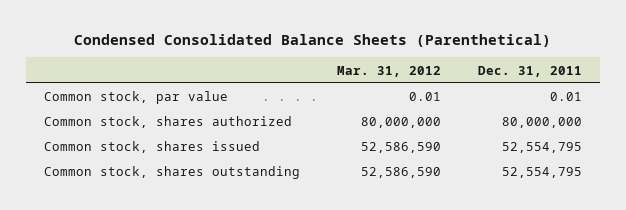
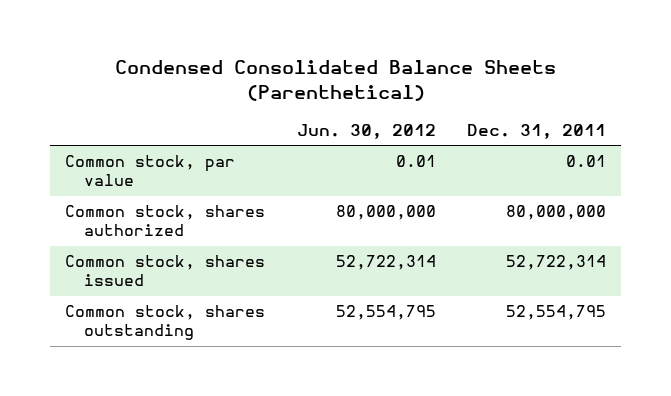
[336,65,441,77] Mar. 31, 2012 -> none
none -> [296,123,436,139] Jun. 30, 2012
[501,142,582,154] 52,554,795 -> [505,255,606,271] 52,722,314

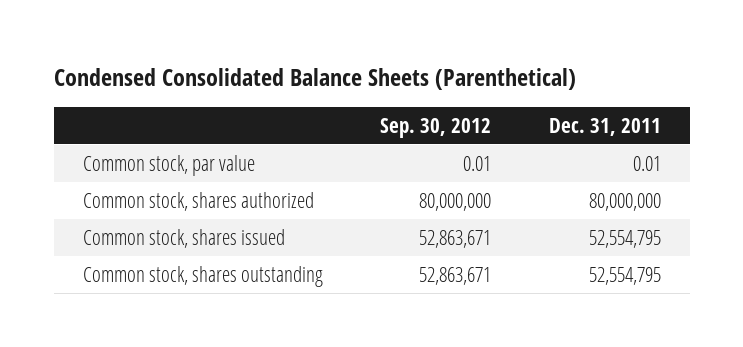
[296,123,436,139] Jun. 30, 2012 -> none
none -> [380,117,492,138] Sep. 30, 2012
[505,255,606,271] 52,722,314 -> [588,229,661,248] 52,554,795

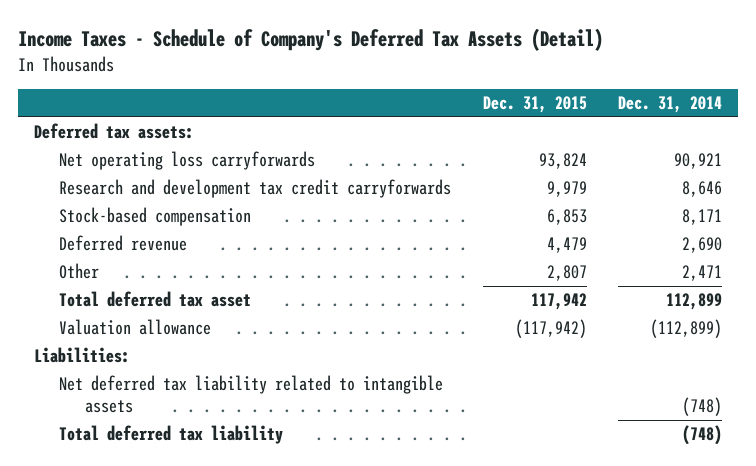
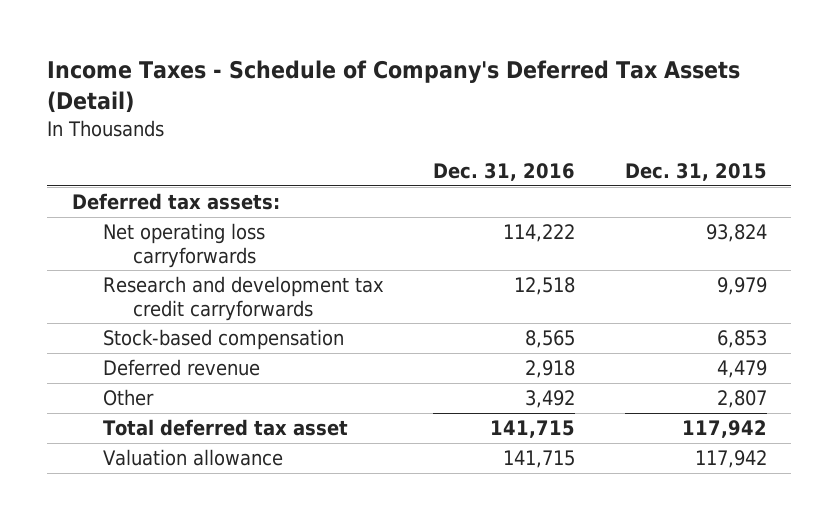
[617,96,722,114] Dec. 31, 2014 -> none
none -> [433,163,576,182] Dec. 31, 2016
[33,347,130,364] Liabilities: -> none
[59,375,444,414] Net deferred tax liability related to intangible assets -> none
[59,425,284,445] Total deferred tax liability -> none
[514,319,587,339] (117,942) -> [694,450,767,469] 117,942

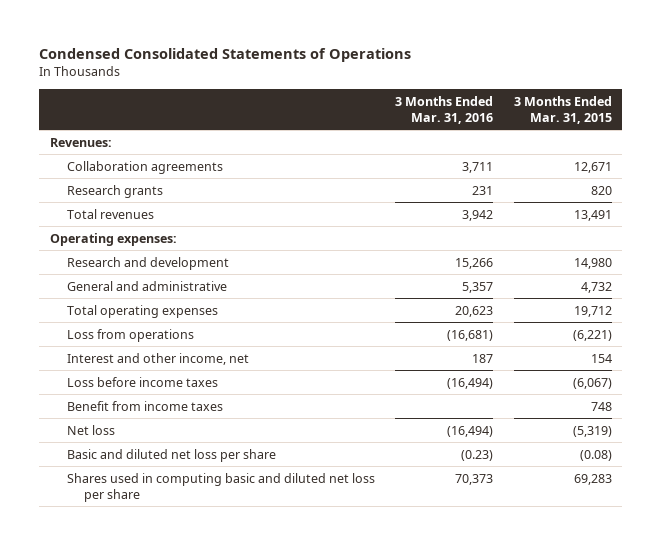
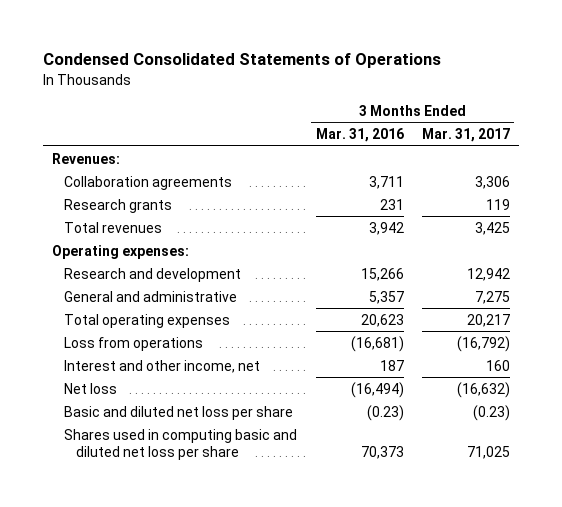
[513,95,612,124] 3 Months Ended Mar. 31, 2015 -> none
none -> [421,127,510,142] Mar. 31, 2017
[66,376,218,387] Loss before income taxes -> none
[66,400,223,411] Benefit from income taxes -> none

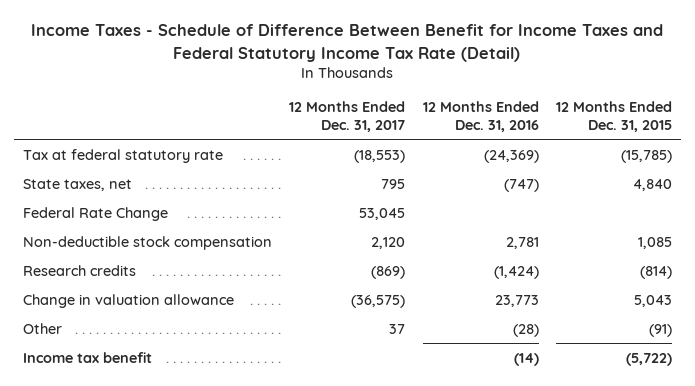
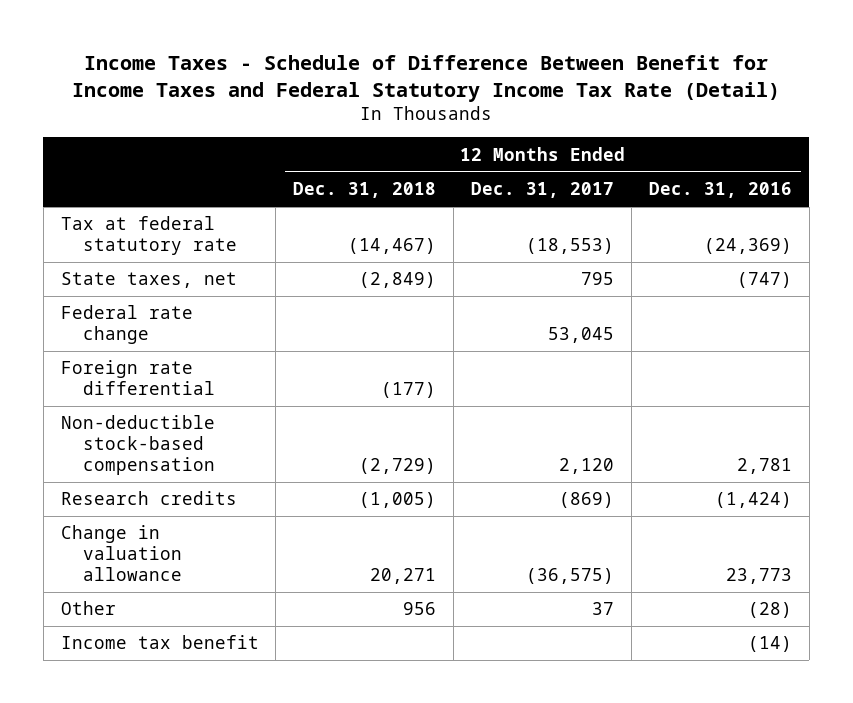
[555,100,672,132] 12 Months Ended Dec. 31, 2015 -> none
none -> [293,182,437,199] Dec. 31, 2018
[22,206,168,221] Federal Rate Change -> [60,305,193,345] Federal rate change
none -> [60,360,215,396] Foreign rate differential
[22,235,272,250] Non-deductible stock compensation -> [60,415,215,475] Non-deductible stock-based compensation

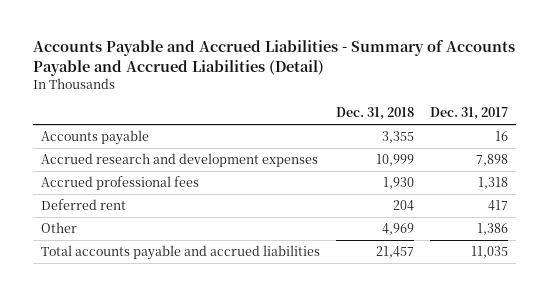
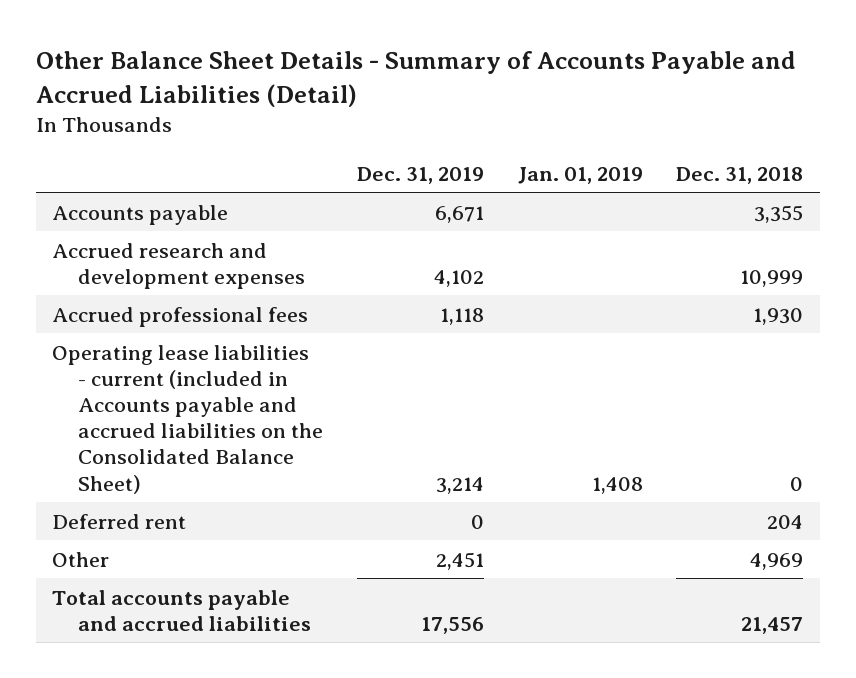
[33,40,516,76] Accounts Payable and Accrued Liabilities - Summary of Accounts Payable and Accrued Liabilities (Detail) -> [35,51,796,108] Other Balance Sheet Details - Summary of Accounts Payable and Accrued Liabilities (Detail)
[430,107,509,121] Dec. 31, 2017 -> none
none -> [356,166,484,184] Dec. 31, 2019
none -> [517,166,643,184] Jan. 01, 2019
none -> [52,344,324,494] Operating lease liabilities - current (included in Accounts payable and accrued liabilities on the Consolidated Balance Sheet)

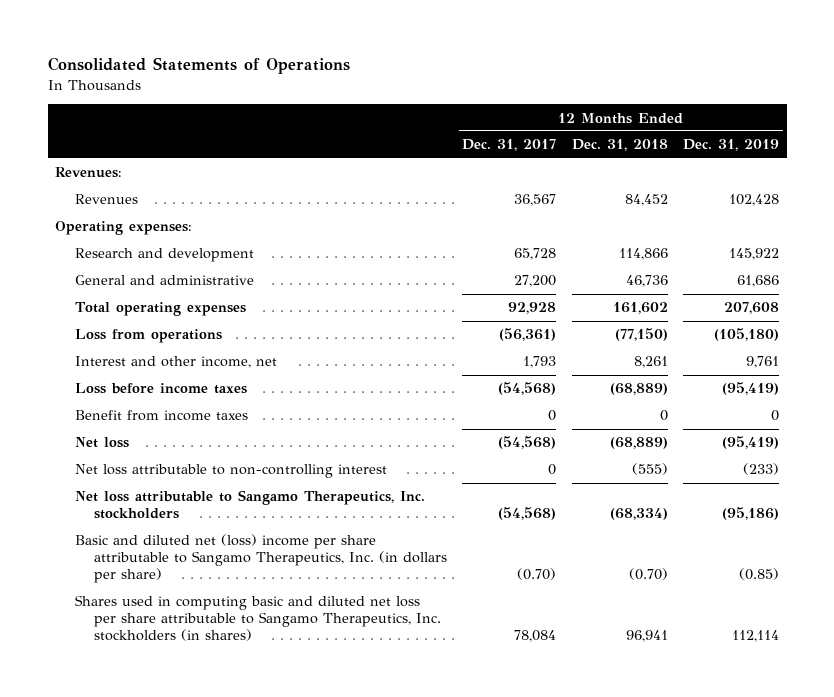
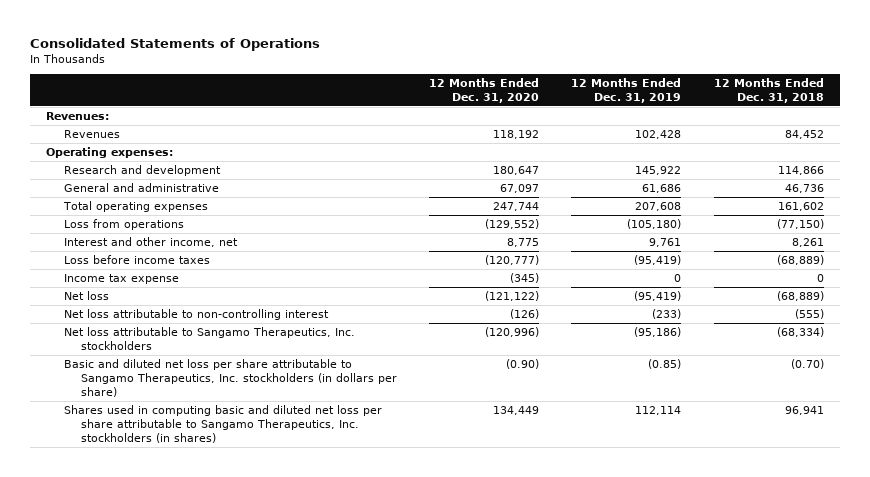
[462,139,557,152] Dec. 31, 2017 -> none
none -> [429,77,540,103] 12 Months Ended Dec. 31, 2020
[74,410,248,422] Benefit from income taxes -> [63,274,179,285] Income tax expense
[74,534,448,584] Basic and diluted net (loss) income per share attributable to Sangamo Therapeutics, Inc. (in dollars per share) -> [63,359,398,398] Basic and diluted net loss per share attributable to Sangamo Therapeutics, Inc. stockholders (in dollars per share)

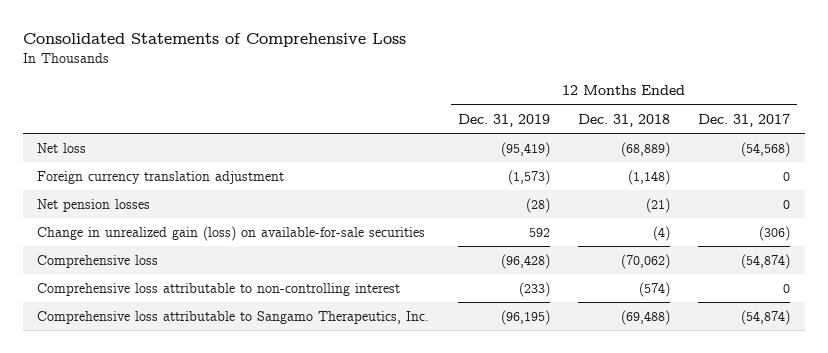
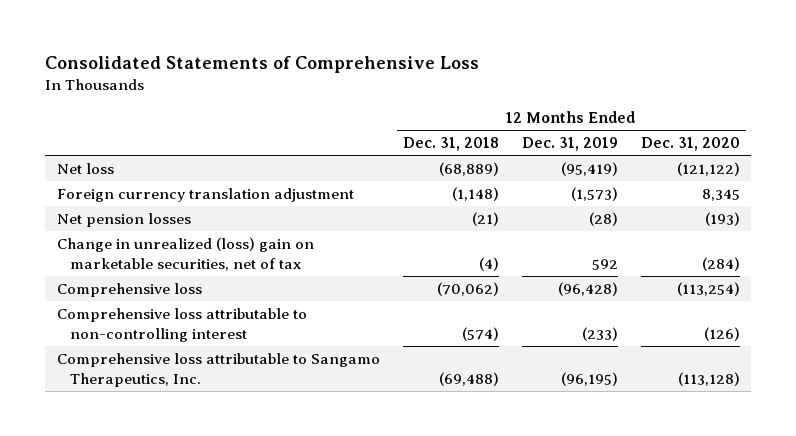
[698,113,791,127] Dec. 31, 2017 -> none
none -> [640,137,740,152] Dec. 31, 2020
[37,225,426,241] Change in unrealized gain (loss) on available-for-sale securities -> [56,236,314,271] Change in unrealized (loss) gain on marketable securities, net of tax

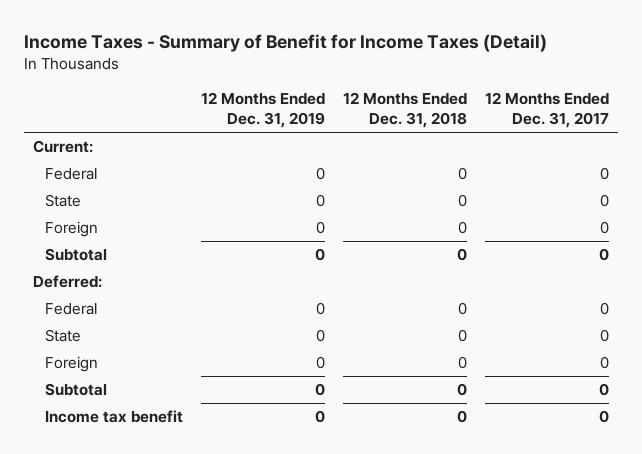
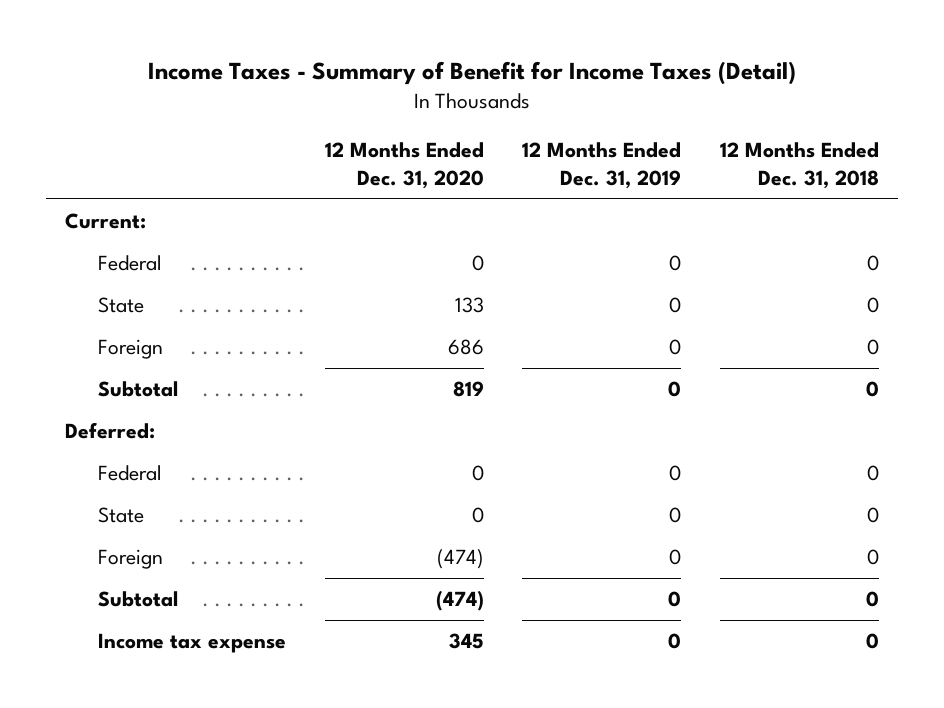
[484,92,609,129] 12 Months Ended Dec. 31, 2017 -> none
none -> [324,142,484,189] 12 Months Ended Dec. 31, 2020
[44,410,183,424] Income tax benefit -> [98,633,287,654] Income tax expense

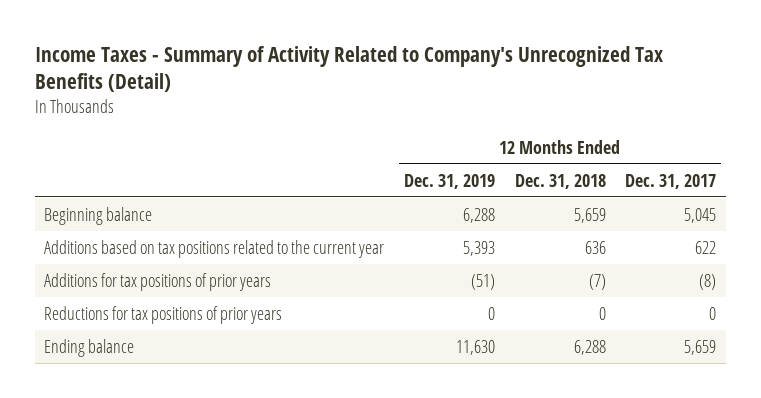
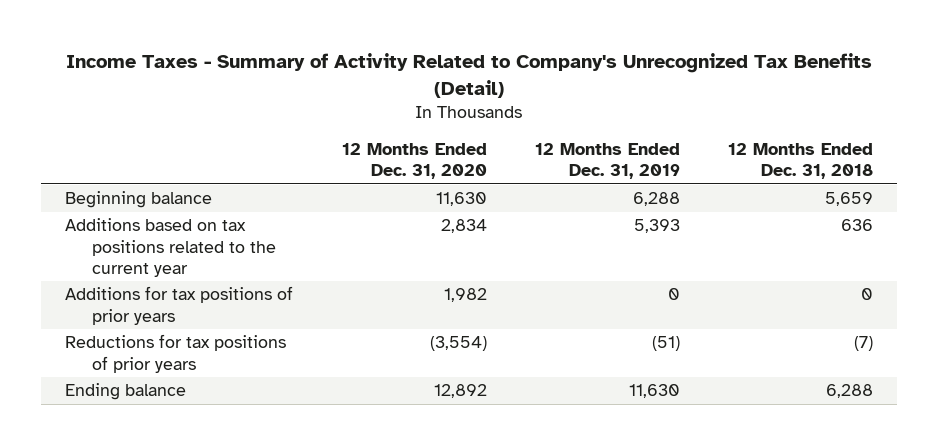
[625,173,717,189] Dec. 31, 2017 -> none
none -> [341,142,487,180] 12 Months Ended Dec. 31, 2020
[471,273,496,290] (51) -> [667,288,680,301] 0
[588,273,606,290] (7) -> [861,288,874,301] 0
[488,306,496,320] 0 -> [651,336,680,352] (51)
[598,306,606,320] 0 -> [854,336,874,352] (7)

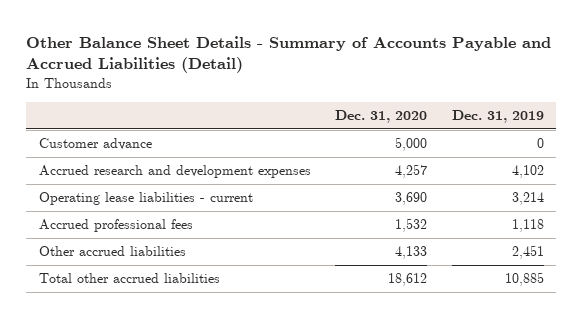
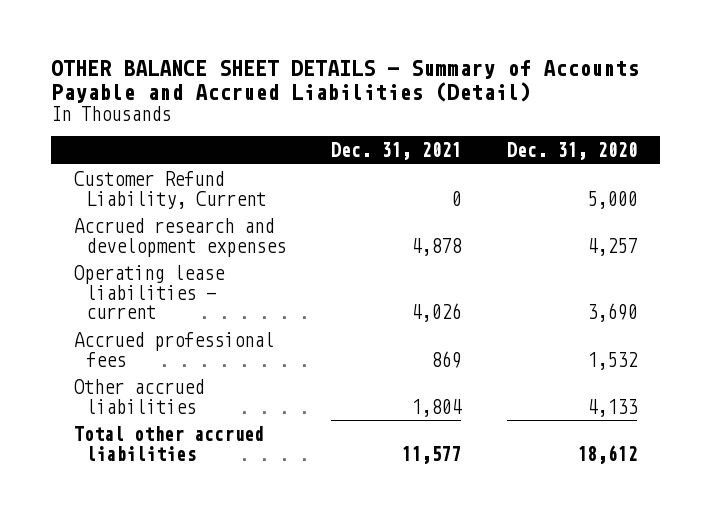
[26,35,552,74] Other Balance Sheet Details - Summary of Accounts Payable and Accrued Liabilities (Detail) -> [51,59,640,103] OTHER BALANCE SHEET DETAILS - Summary of Accounts Payable and Accrued Liabilities (Detail)
[451,109,544,123] Dec. 31, 2019 -> none
none -> [331,142,462,161] Dec. 31, 2021
[38,138,152,151] Customer advance -> [74,170,267,209] Customer Refund Liability, Current

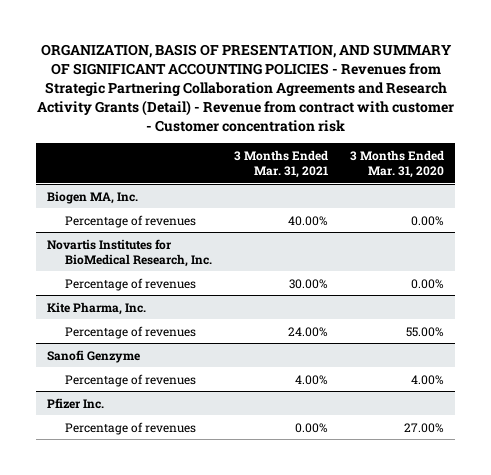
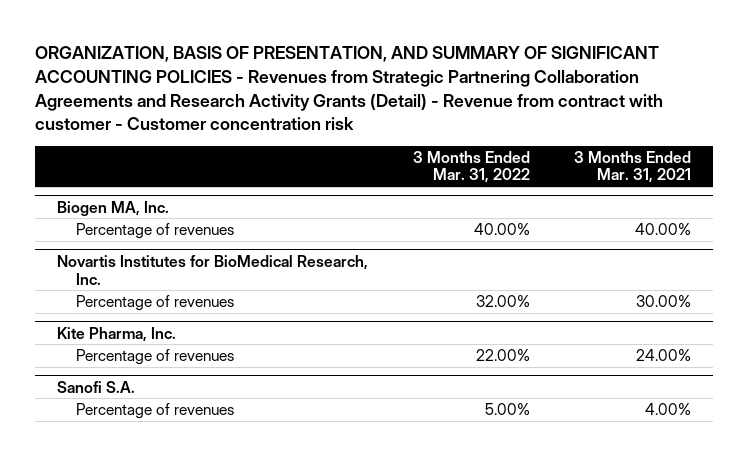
[350,149,445,178] 3 Months Ended Mar. 31, 2020 -> none
none -> [412,150,530,184] 3 Months Ended Mar. 31, 2022
[47,349,141,363] Sanofi Genzyme -> [57,380,136,393] Sanofi S.A.
[47,397,105,409] Pfizer Inc. -> none
[64,421,196,435] Percentage of revenues -> none

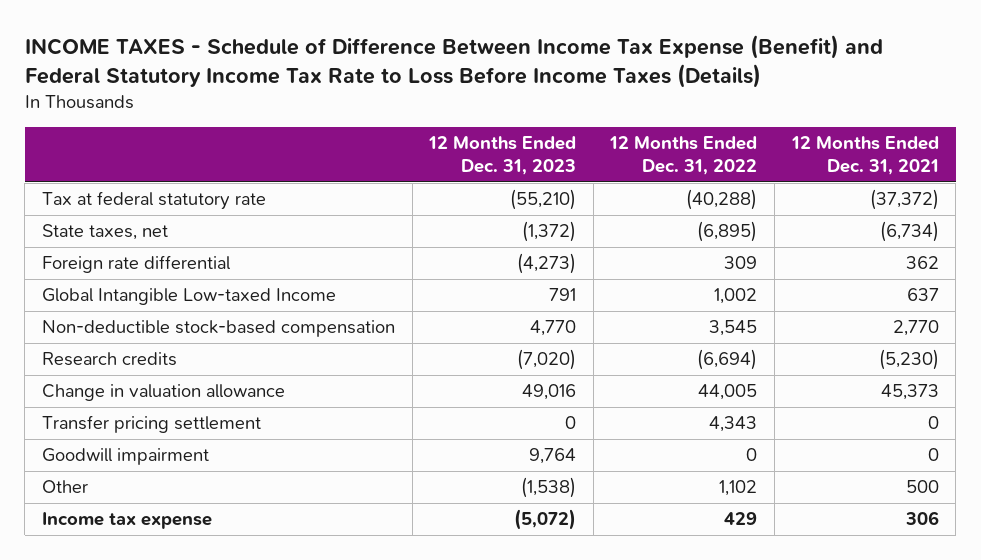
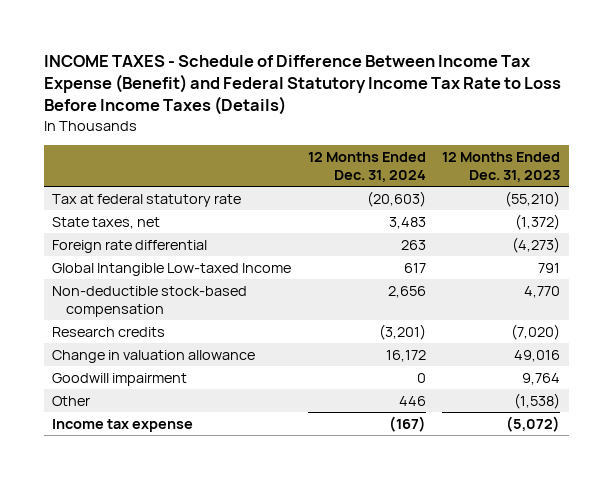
[609,136,758,176] 12 Months Ended Dec. 31, 2022 -> none
[790,136,939,176] 12 Months Ended Dec. 31, 2021 -> none
none -> [307,151,426,182] 12 Months Ended Dec. 31, 2024
[41,415,261,434] Transfer pricing settlement -> none

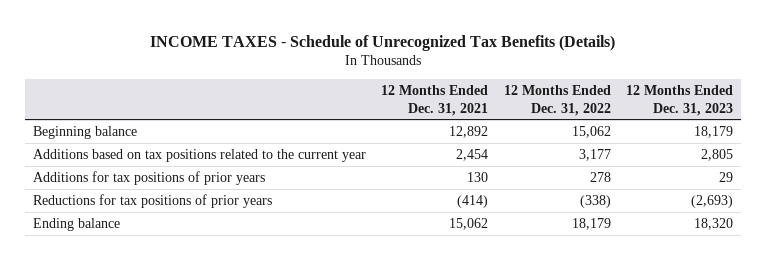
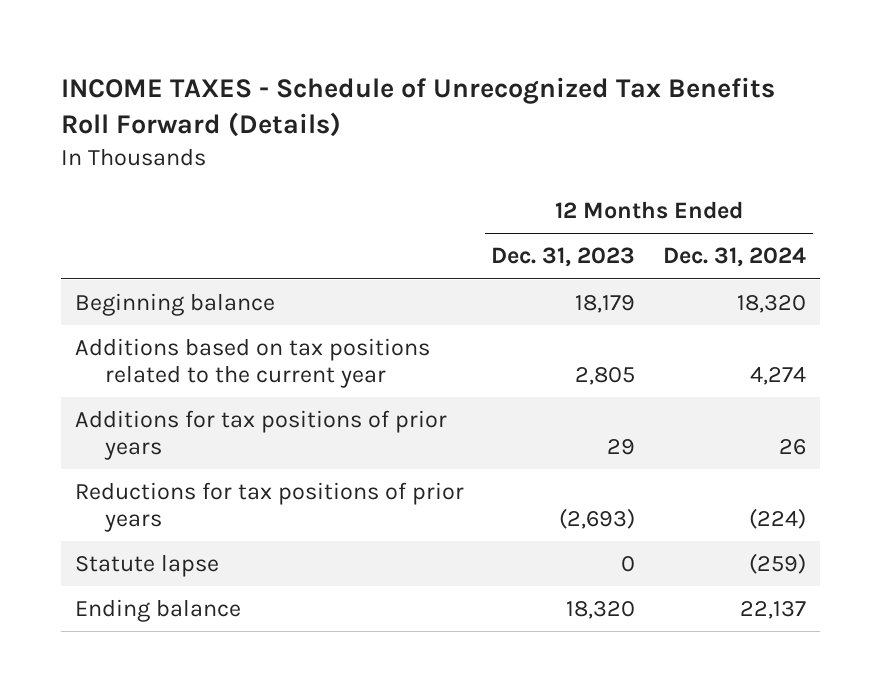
[150,34,616,51] INCOME TAXES - Schedule of Unrecognized Tax Benefits (Details) -> [60,77,775,138] INCOME TAXES - Schedule of Unrecognized Tax Benefits Roll Forward (Details)
[381,85,489,116] 12 Months Ended Dec. 31, 2021 -> none
[503,85,611,116] 12 Months Ended Dec. 31, 2022 -> none
none -> [663,247,807,268] Dec. 31, 2024
none -> [74,553,219,577] Statute lapse

